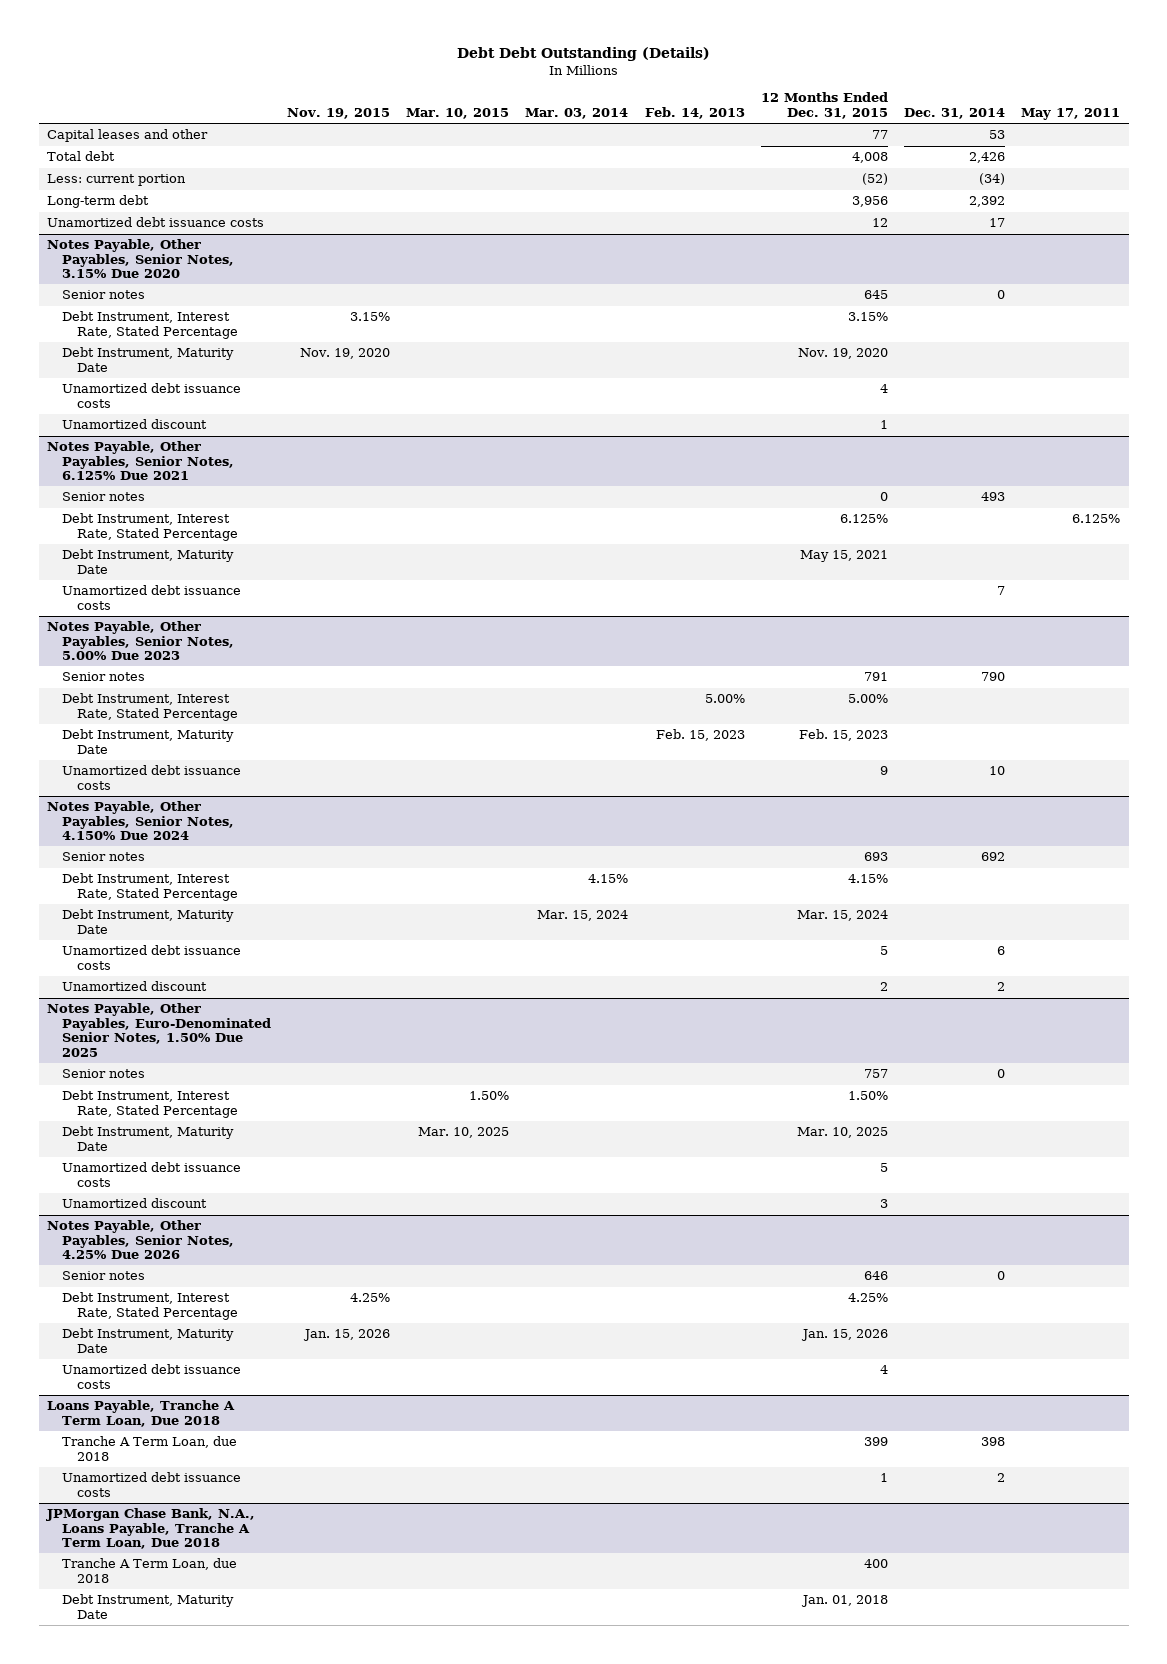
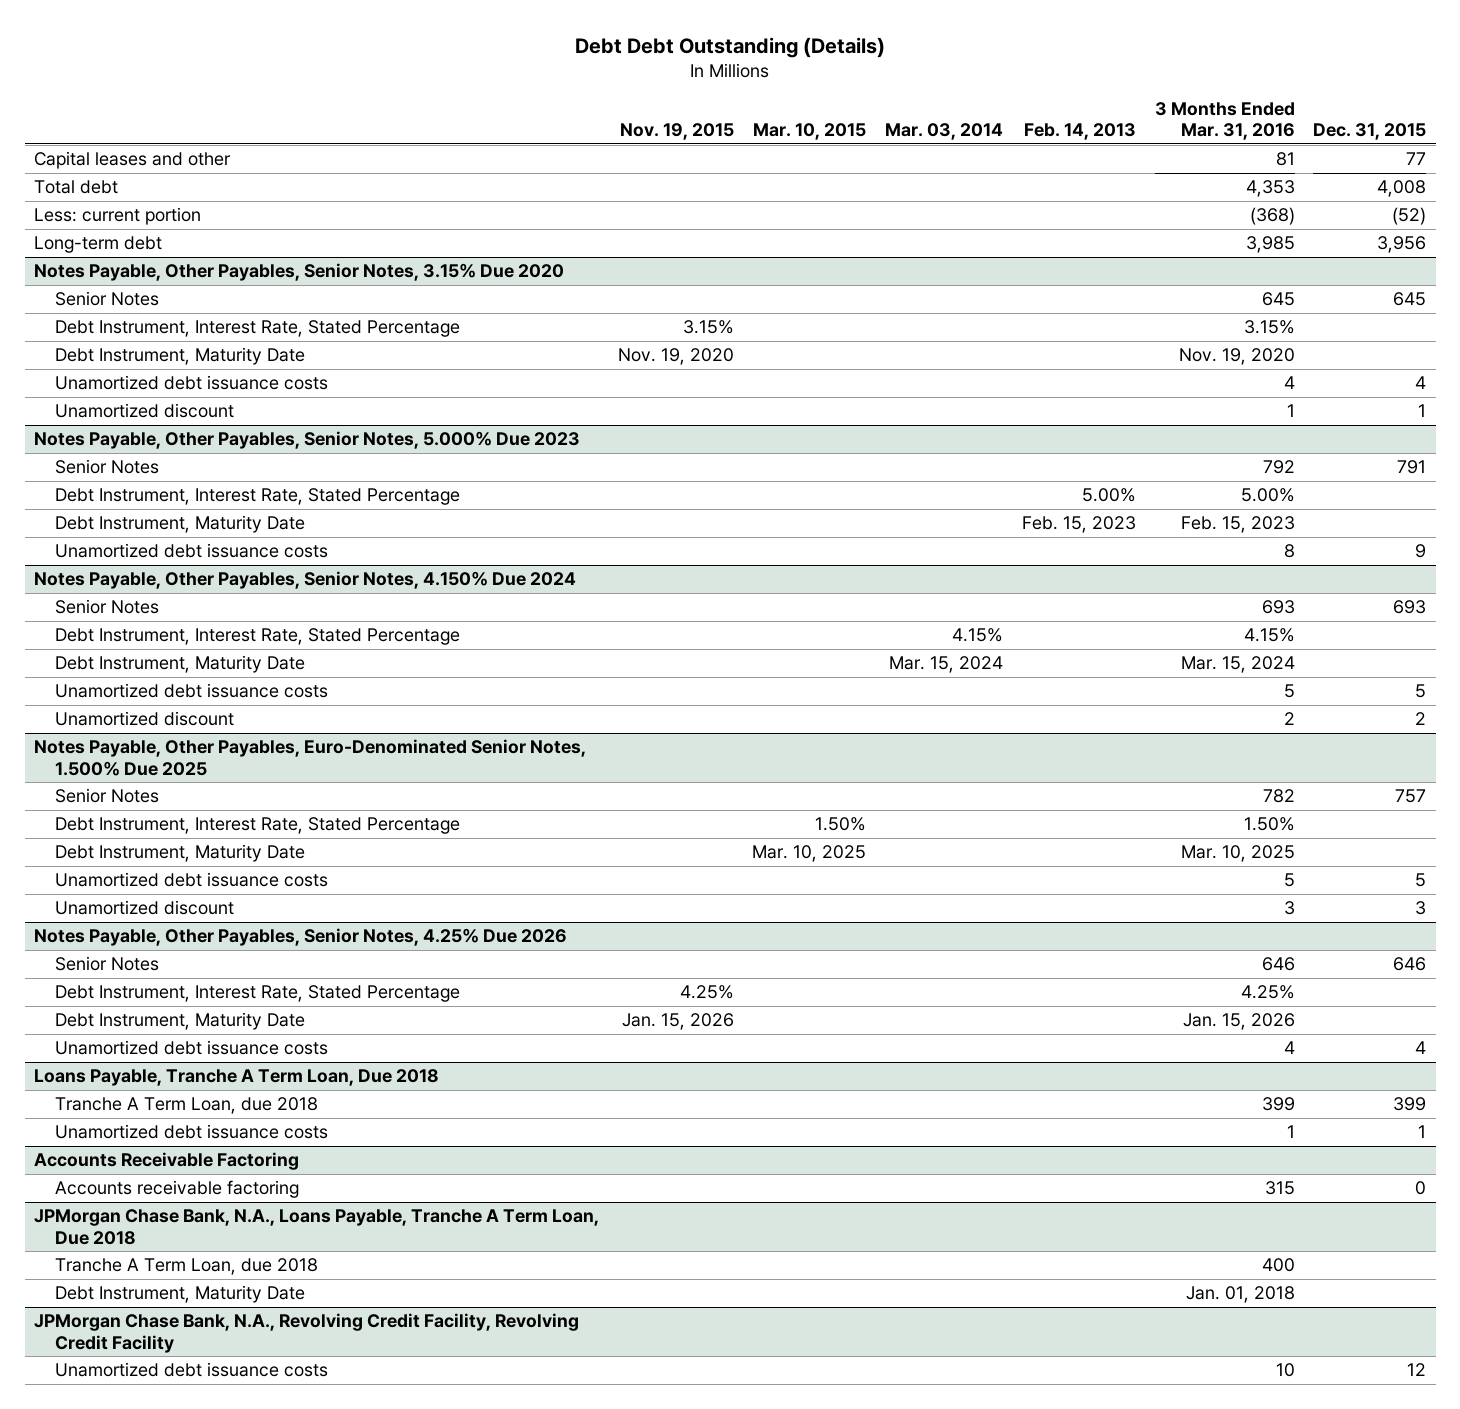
[760,92,888,119] 12 Months Ended Dec. 31, 2015 -> none
[904,107,1006,119] Dec. 31, 2014 -> none
[1021,107,1121,120] May 17, 2011 -> none
none -> [1154,101,1295,141] 3 Months Ended Mar. 31, 2016
none -> [1313,123,1427,141] Dec. 31, 2015
[46,217,264,228] Unamortized debt issuance costs -> none
[61,290,145,300] Senior notes -> [54,291,159,307] Senior Notes
[46,441,234,481] Notes Payable, Other Payables, Senior Notes, 6.125% Due 2021 -> none
[61,492,145,502] Senior notes -> none
[61,513,238,541] Debt Instrument, Interest Rate, Stated Percentage -> none
[61,549,234,574] Debt Instrument, Maturity Date -> none
[61,585,241,610] Unamortized debt issuance costs -> none
[46,621,234,661] Notes Payable, Other Payables, Senior Notes, 5.00% Due 2023 -> [34,431,581,450] Notes Payable, Other Payables, Senior Notes, 5.000% Due 2023
[61,672,145,682] Senior notes -> [54,459,159,475] Senior Notes
[61,852,145,862] Senior notes -> [54,599,159,615] Senior Notes
[46,1003,271,1057] Notes Payable, Other Payables, Euro-Denominated Senior Notes, 1.50% Due 2025 -> [34,739,587,776] Notes Payable, Other Payables, Euro-Denominated Senior Notes, 1.500% Due 2025
[61,1069,145,1079] Senior notes -> [54,788,159,804] Senior Notes
[61,1271,145,1281] Senior notes -> [54,956,159,972] Senior Notes
none -> [34,1152,300,1171] Accounts Receivable Factoring
none -> [54,1180,299,1199] Accounts receivable factoring
none -> [34,1313,580,1353] JPMorgan Chase Bank, N.A., Revolving Credit Facility, Revolving Credit Facility
none -> [54,1362,328,1378] Unamortized debt issuance costs

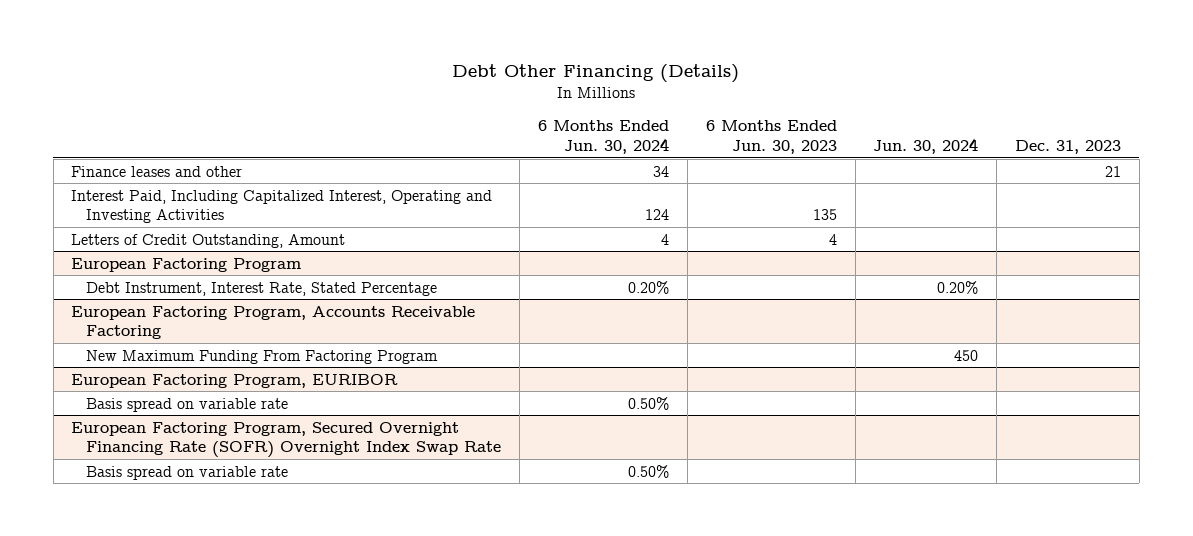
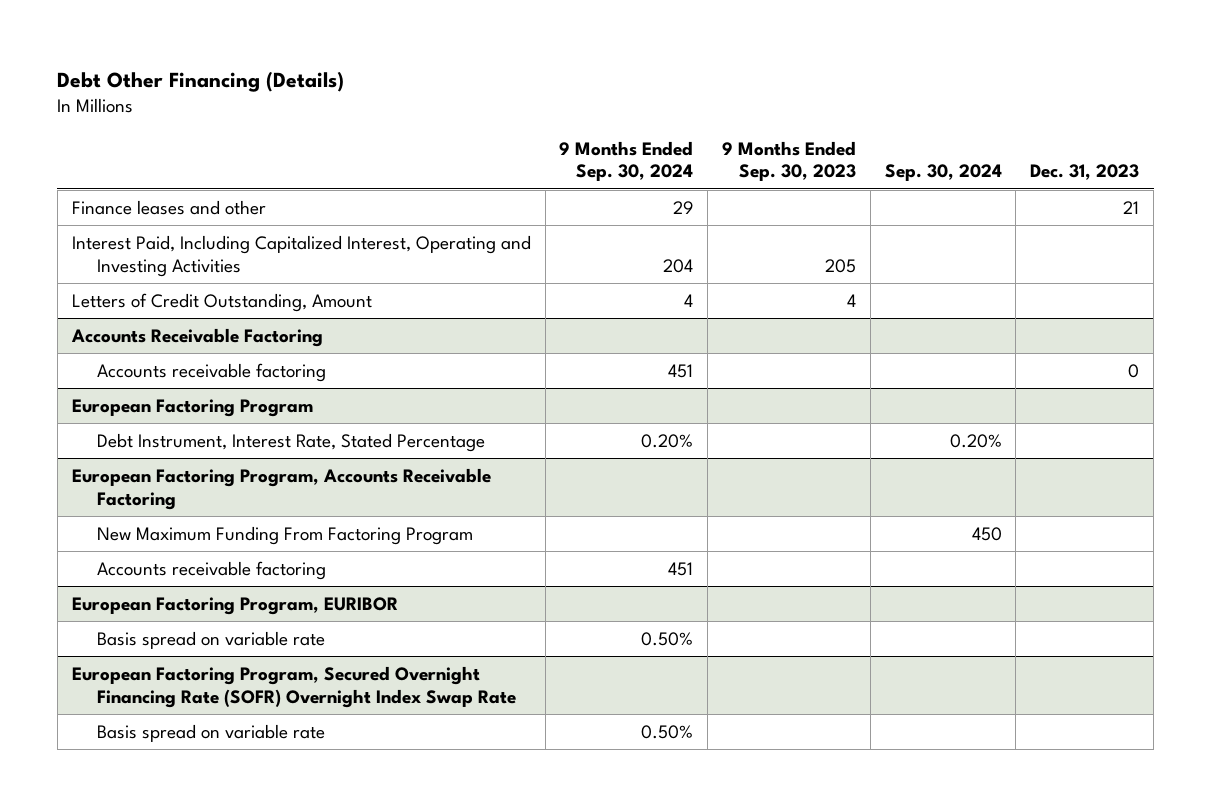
[538,119,670,154] 6 Months Ended Jun. 30, 2024 -> none
[705,119,837,154] 6 Months Ended Jun. 30, 2023 -> none
[873,137,979,154] Jun. 30, 2024 -> none
none -> [559,140,694,182] 9 Months Ended Sep. 30, 2024
none -> [722,140,857,182] 9 Months Ended Sep. 30, 2023
none -> [884,164,1002,182] Sep. 30, 2024
none -> [70,327,323,347] Accounts Receivable Factoring
none -> [97,362,327,382] Accounts receivable factoring
none -> [97,560,327,580] Accounts receivable factoring

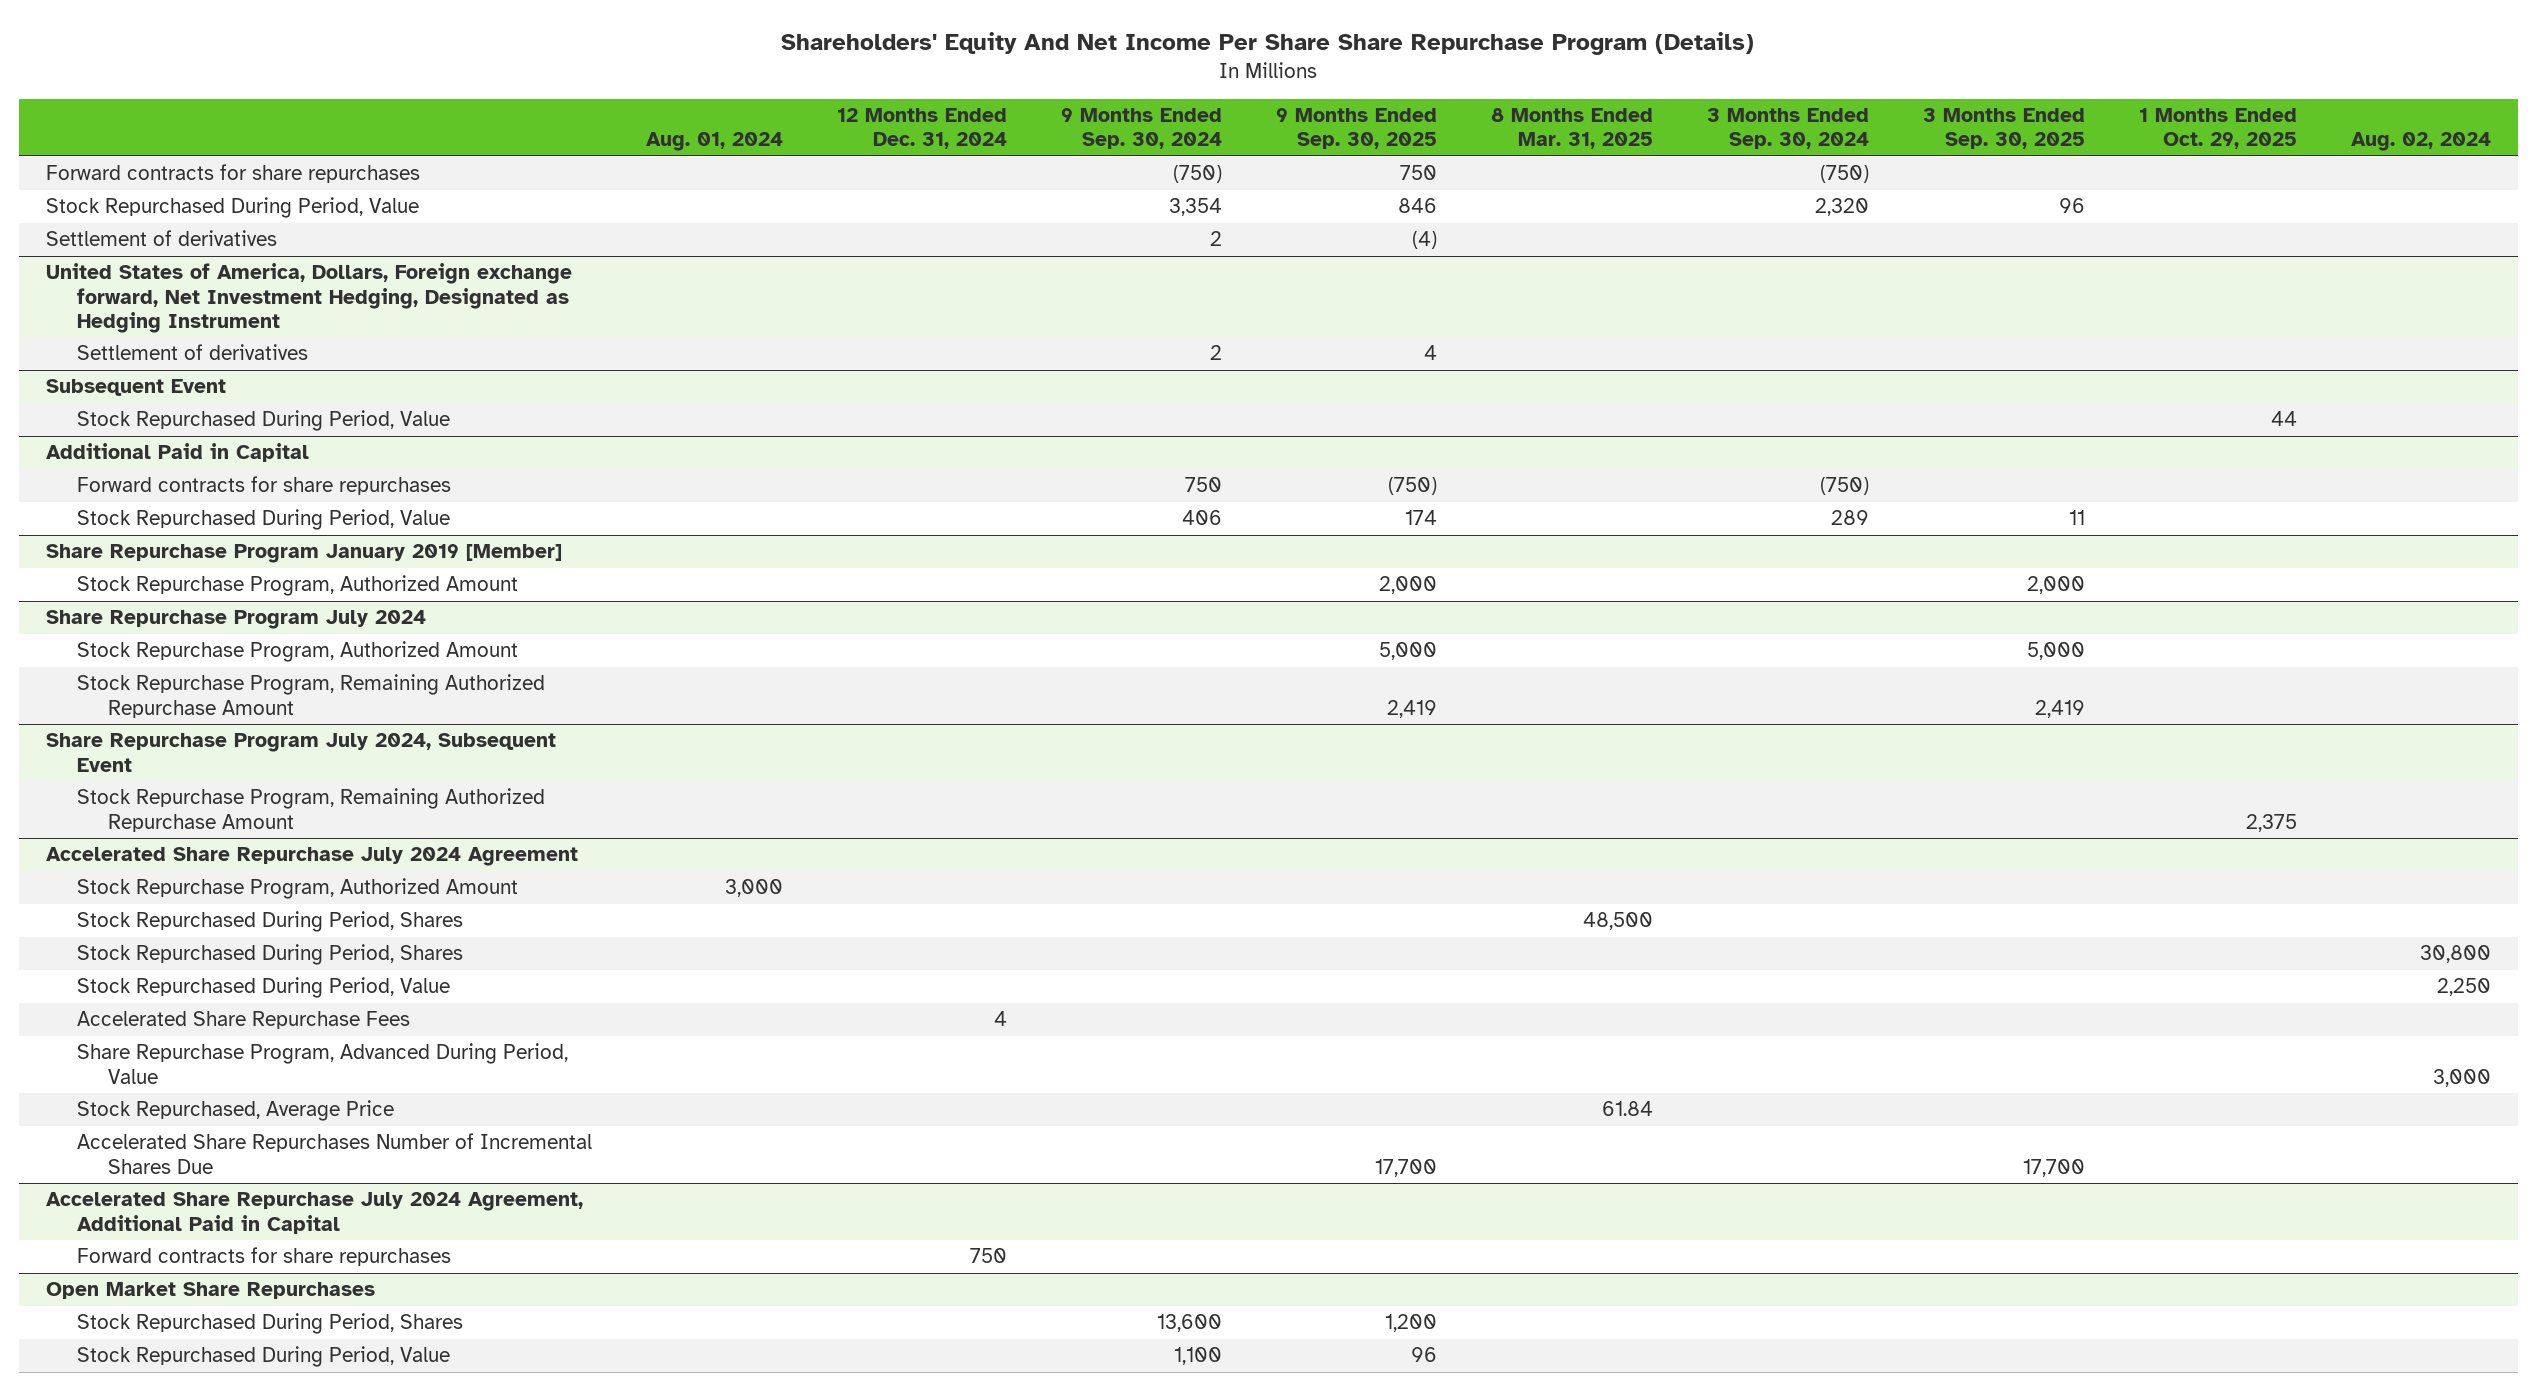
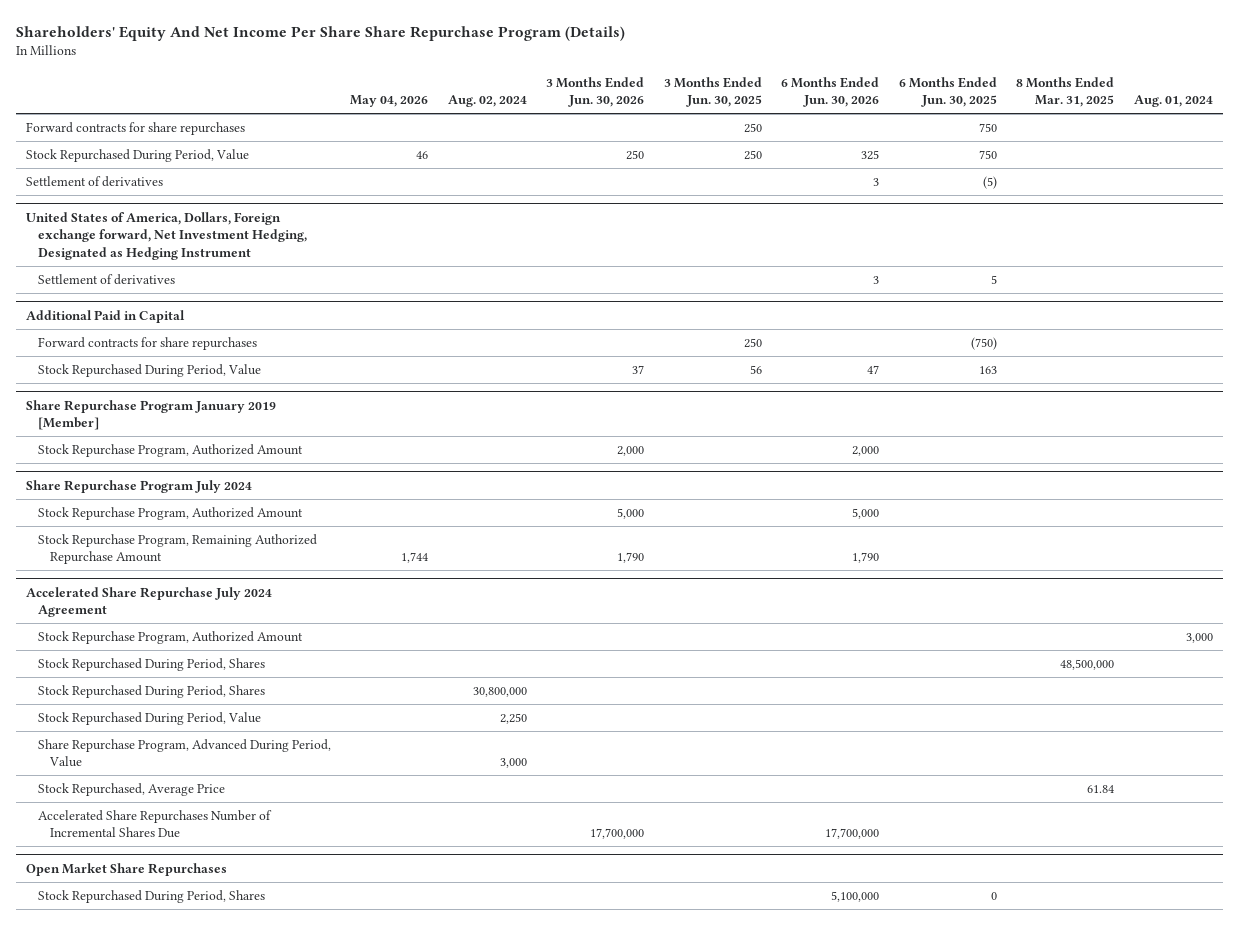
[836,107,1007,150] 12 Months Ended Dec. 31, 2024 -> none
[1060,107,1222,150] 9 Months Ended Sep. 30, 2024 -> none
[1275,107,1437,150] 9 Months Ended Sep. 30, 2025 -> none
[1706,107,1869,150] 3 Months Ended Sep. 30, 2024 -> none
[1922,107,2085,150] 3 Months Ended Sep. 30, 2025 -> none
[2138,107,2297,150] 1 Months Ended Oct. 29, 2025 -> none
none -> [350,95,429,108] May 04, 2026
none -> [546,76,645,108] 3 Months Ended Jun. 30, 2026
none -> [663,76,762,108] 3 Months Ended Jun. 30, 2025
none -> [781,76,880,108] 6 Months Ended Jun. 30, 2026
none -> [898,76,997,108] 6 Months Ended Jun. 30, 2025
[45,379,226,397] Subsequent Event -> none
[76,410,450,432] Stock Repurchased During Period, Value -> none
[45,733,556,772] Share Repurchase Program July 2024, Subsequent Event -> none
[76,788,545,832] Stock Repurchase Program, Remaining Authorized Repurchase Amount -> none
[1582,912,1653,931] 48,500 -> [1060,658,1115,670] 48,500,000
[2419,945,2491,964] 30,800 -> [472,686,527,697] 30,800,000
[76,1011,410,1030] Accelerated Share Repurchase Fees -> none
[45,1192,583,1234] Accelerated Share Repurchase July 2024 Agreement, Additional Paid in Capital -> none
[76,1247,451,1267] Forward contracts for share repurchases -> none
[76,1346,450,1368] Stock Repurchased During Period, Value -> none

